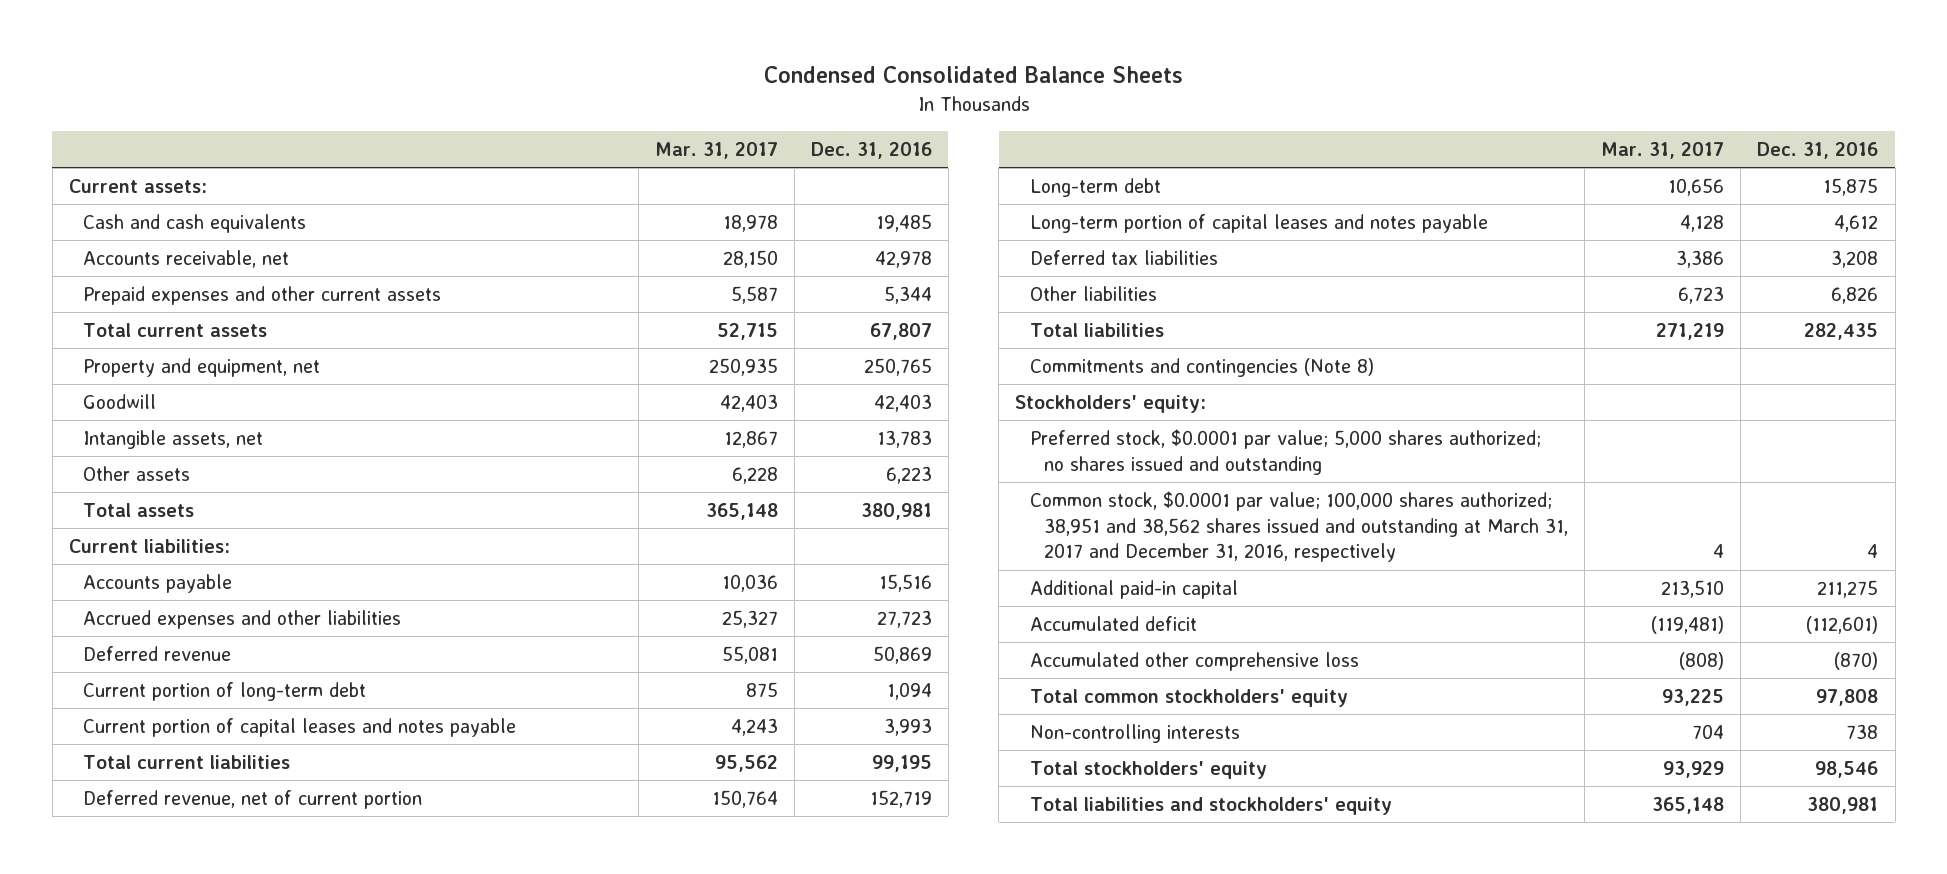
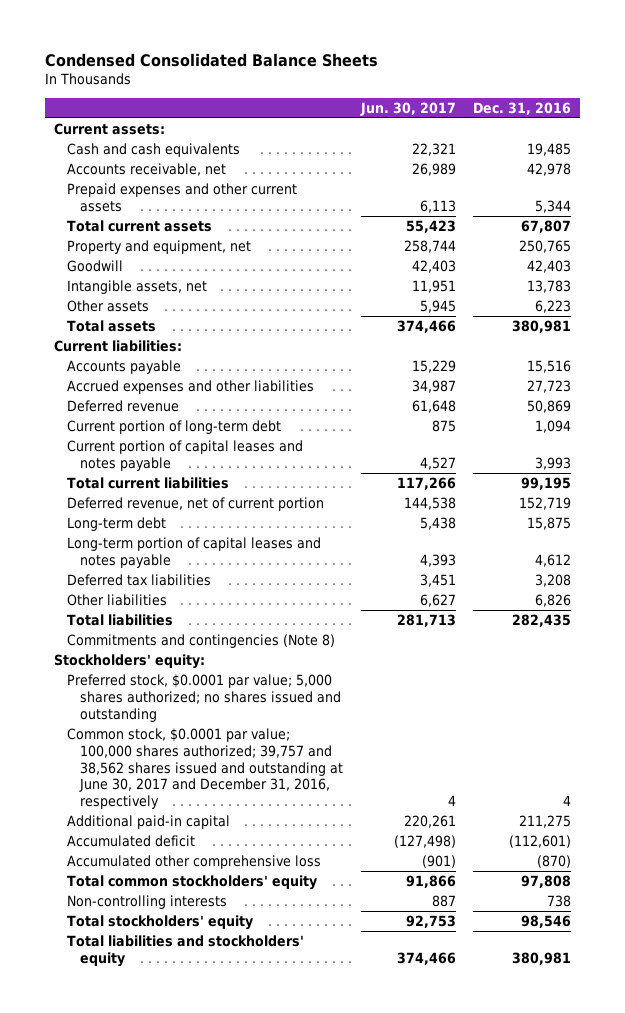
[654,141,778,159] Mar. 31, 2017 -> none
none -> [359,101,456,116] Jun. 30, 2017
[1029,490,1569,563] Common stock, $0.0001 par value; 100,000 shares authorized; 38,951 and 38,562 shares issued and outstanding at March 31, 2017 and December 31, 2016, respectively -> [67,728,344,810] Common stock, $0.0001 par value; 100,000 shares authorized; 39,757 and 38,562 shares issued and outstanding at June 30, 2017 and December 31, 2016, respectively

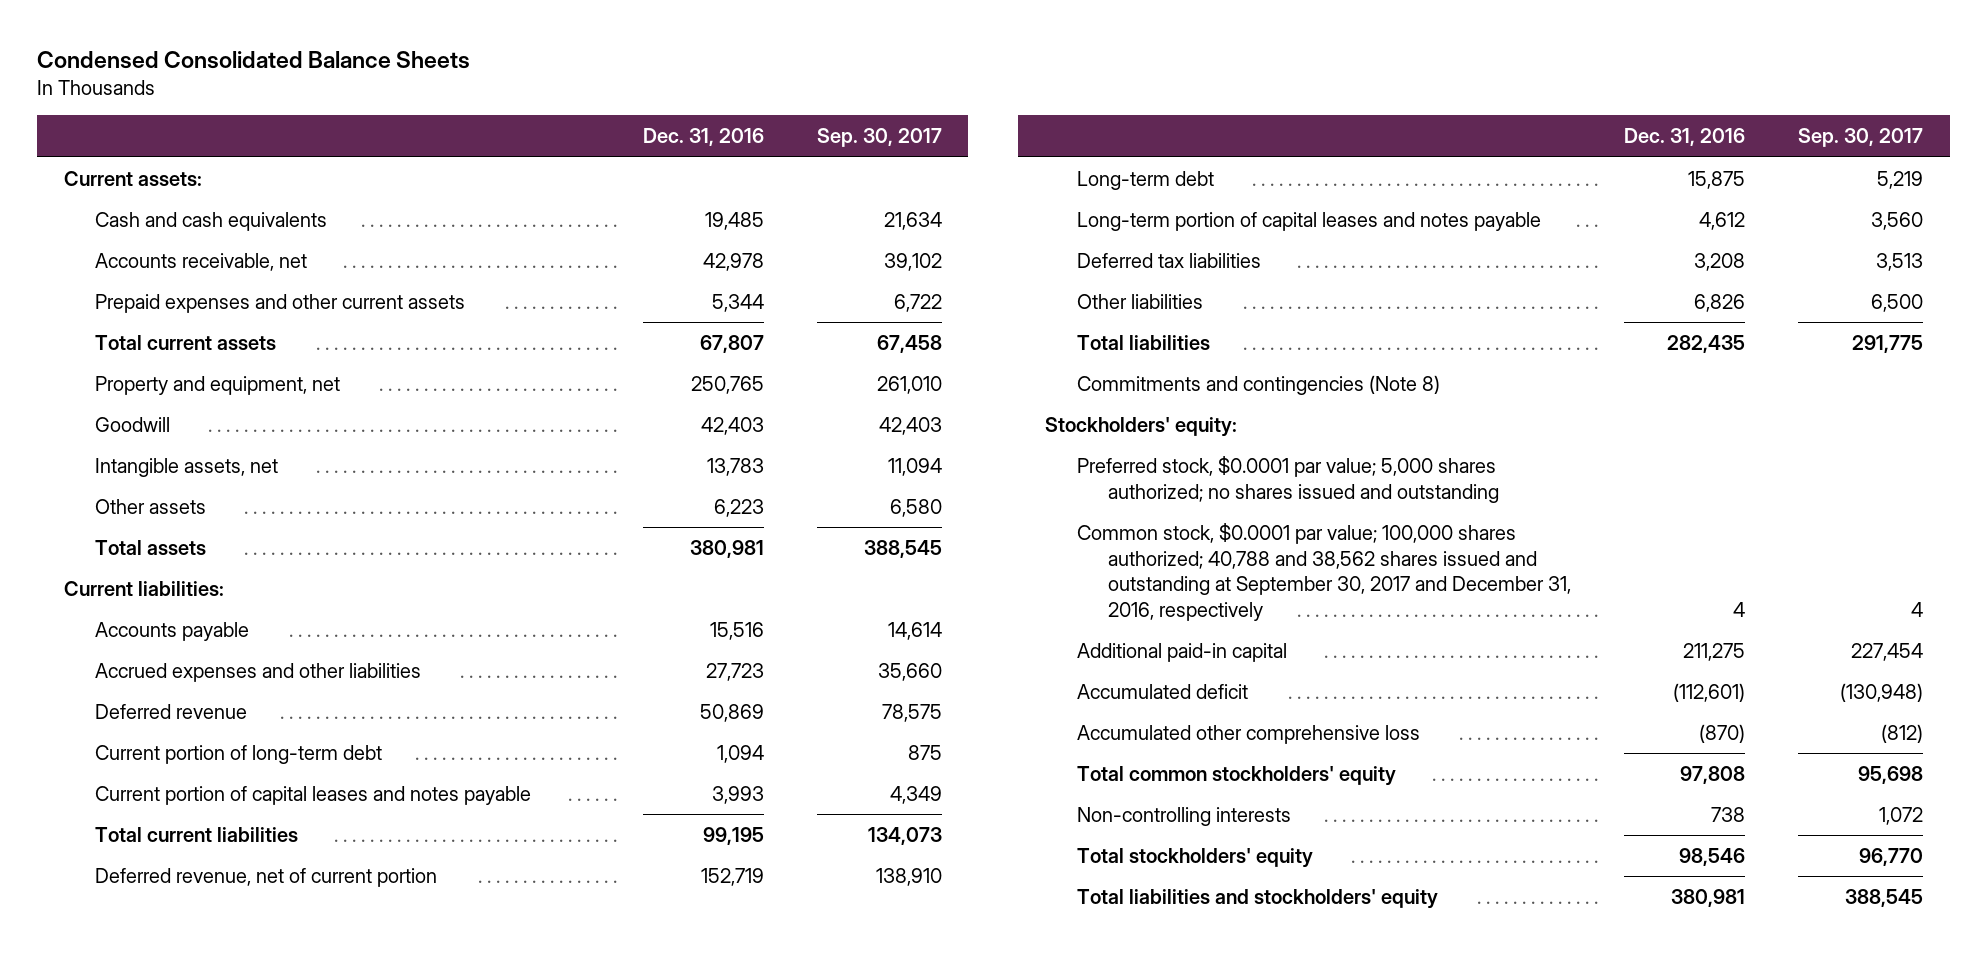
[359,101,456,116] Jun. 30, 2017 -> none
none -> [816,128,942,148] Sep. 30, 2017
[67,728,344,810] Common stock, $0.0001 par value; 100,000 shares authorized; 39,757 and 38,562 shares issued and outstanding at June 30, 2017 and December 31, 2016, respectively -> [1076,522,1572,622] Common stock, $0.0001 par value; 100,000 shares authorized; 40,788 and 38,562 shares issued and outstanding at September 30, 2017 and December 31, 2016, respectively

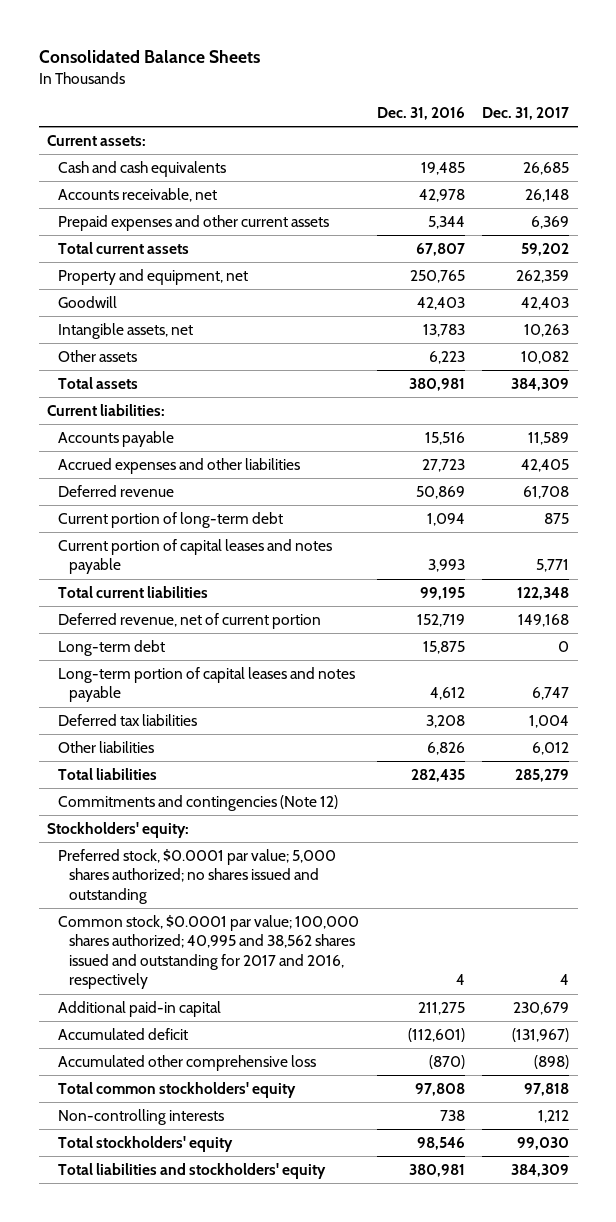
[37,51,471,70] Condensed Consolidated Balance Sheets -> [38,49,260,63] Consolidated Balance Sheets
[816,128,942,148] Sep. 30, 2017 -> none
none -> [481,106,569,120] Dec. 31, 2017
[1076,374,1440,395] Commitments and contingencies (Note 8) -> [58,795,339,812] Commitments and contingencies (Note 12)
[1076,522,1572,622] Common stock, $0.0001 par value; 100,000 shares authorized; 40,788 and 38,562 shares issued and outstanding at September 30, 2017 and December 31, 2016, respectively -> [58,915,360,990] Common stock, $0.0001 par value; 100,000 shares authorized; 40,995 and 38,562 shares issued and outstanding for 2017 and 2016, respectively

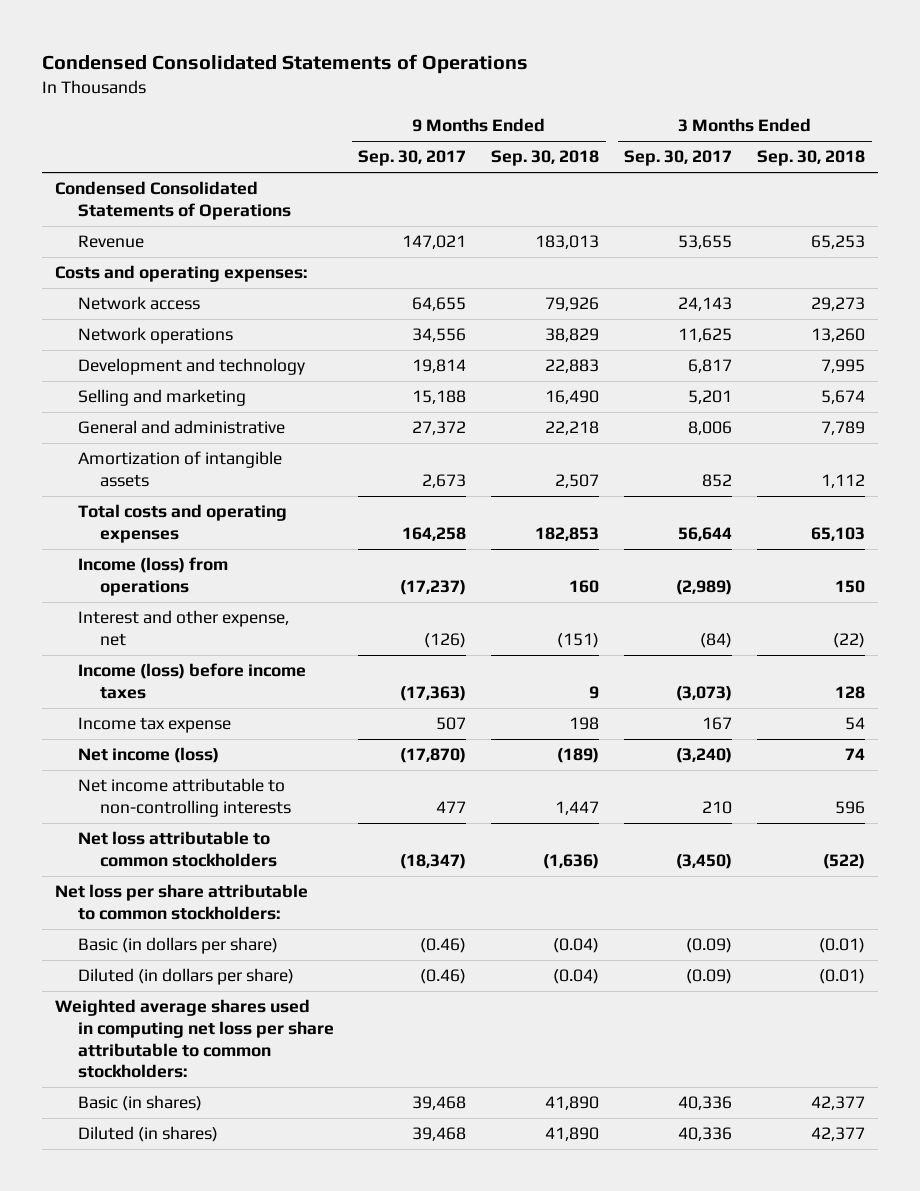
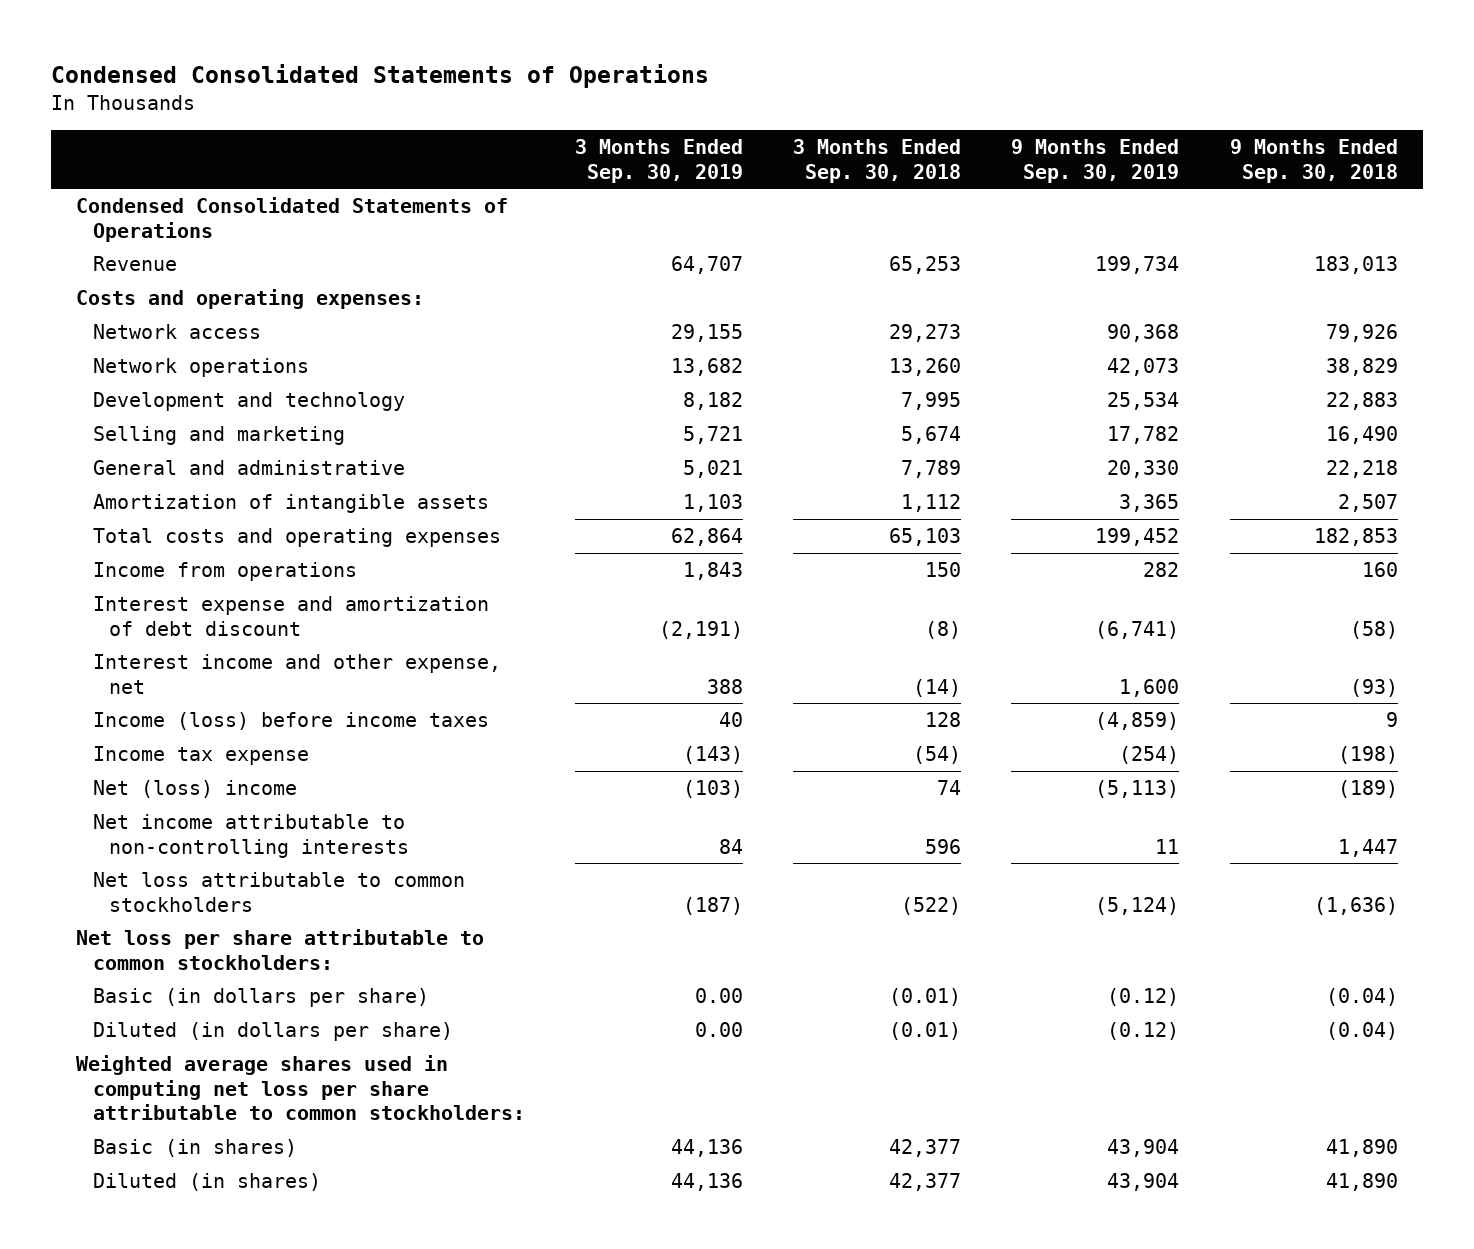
[358,150,467,167] Sep. 30, 2017 -> none
[624,150,733,167] Sep. 30, 2017 -> none
none -> [574,139,743,183] 3 Months Ended Sep. 30, 2019
none -> [1011,139,1180,183] 9 Months Ended Sep. 30, 2019
[77,557,228,596] Income (loss) from operations -> [92,562,357,582] Income from operations
none -> [92,596,489,636] Interest expense and amortization of debt discount
[77,610,289,646] Interest and other expense, net -> [92,654,501,694] Interest income and other expense, net
[557,632,600,648] (151) -> [1349,678,1398,697] (93)
[833,632,866,648] (22) -> [913,678,962,697] (14)
[569,717,600,731] 198 -> [1337,746,1398,765] (198)
[845,717,866,731] 54 -> [913,746,962,765] (54)
[77,747,219,764] Net income (loss) -> [92,780,297,799] Net (loss) income

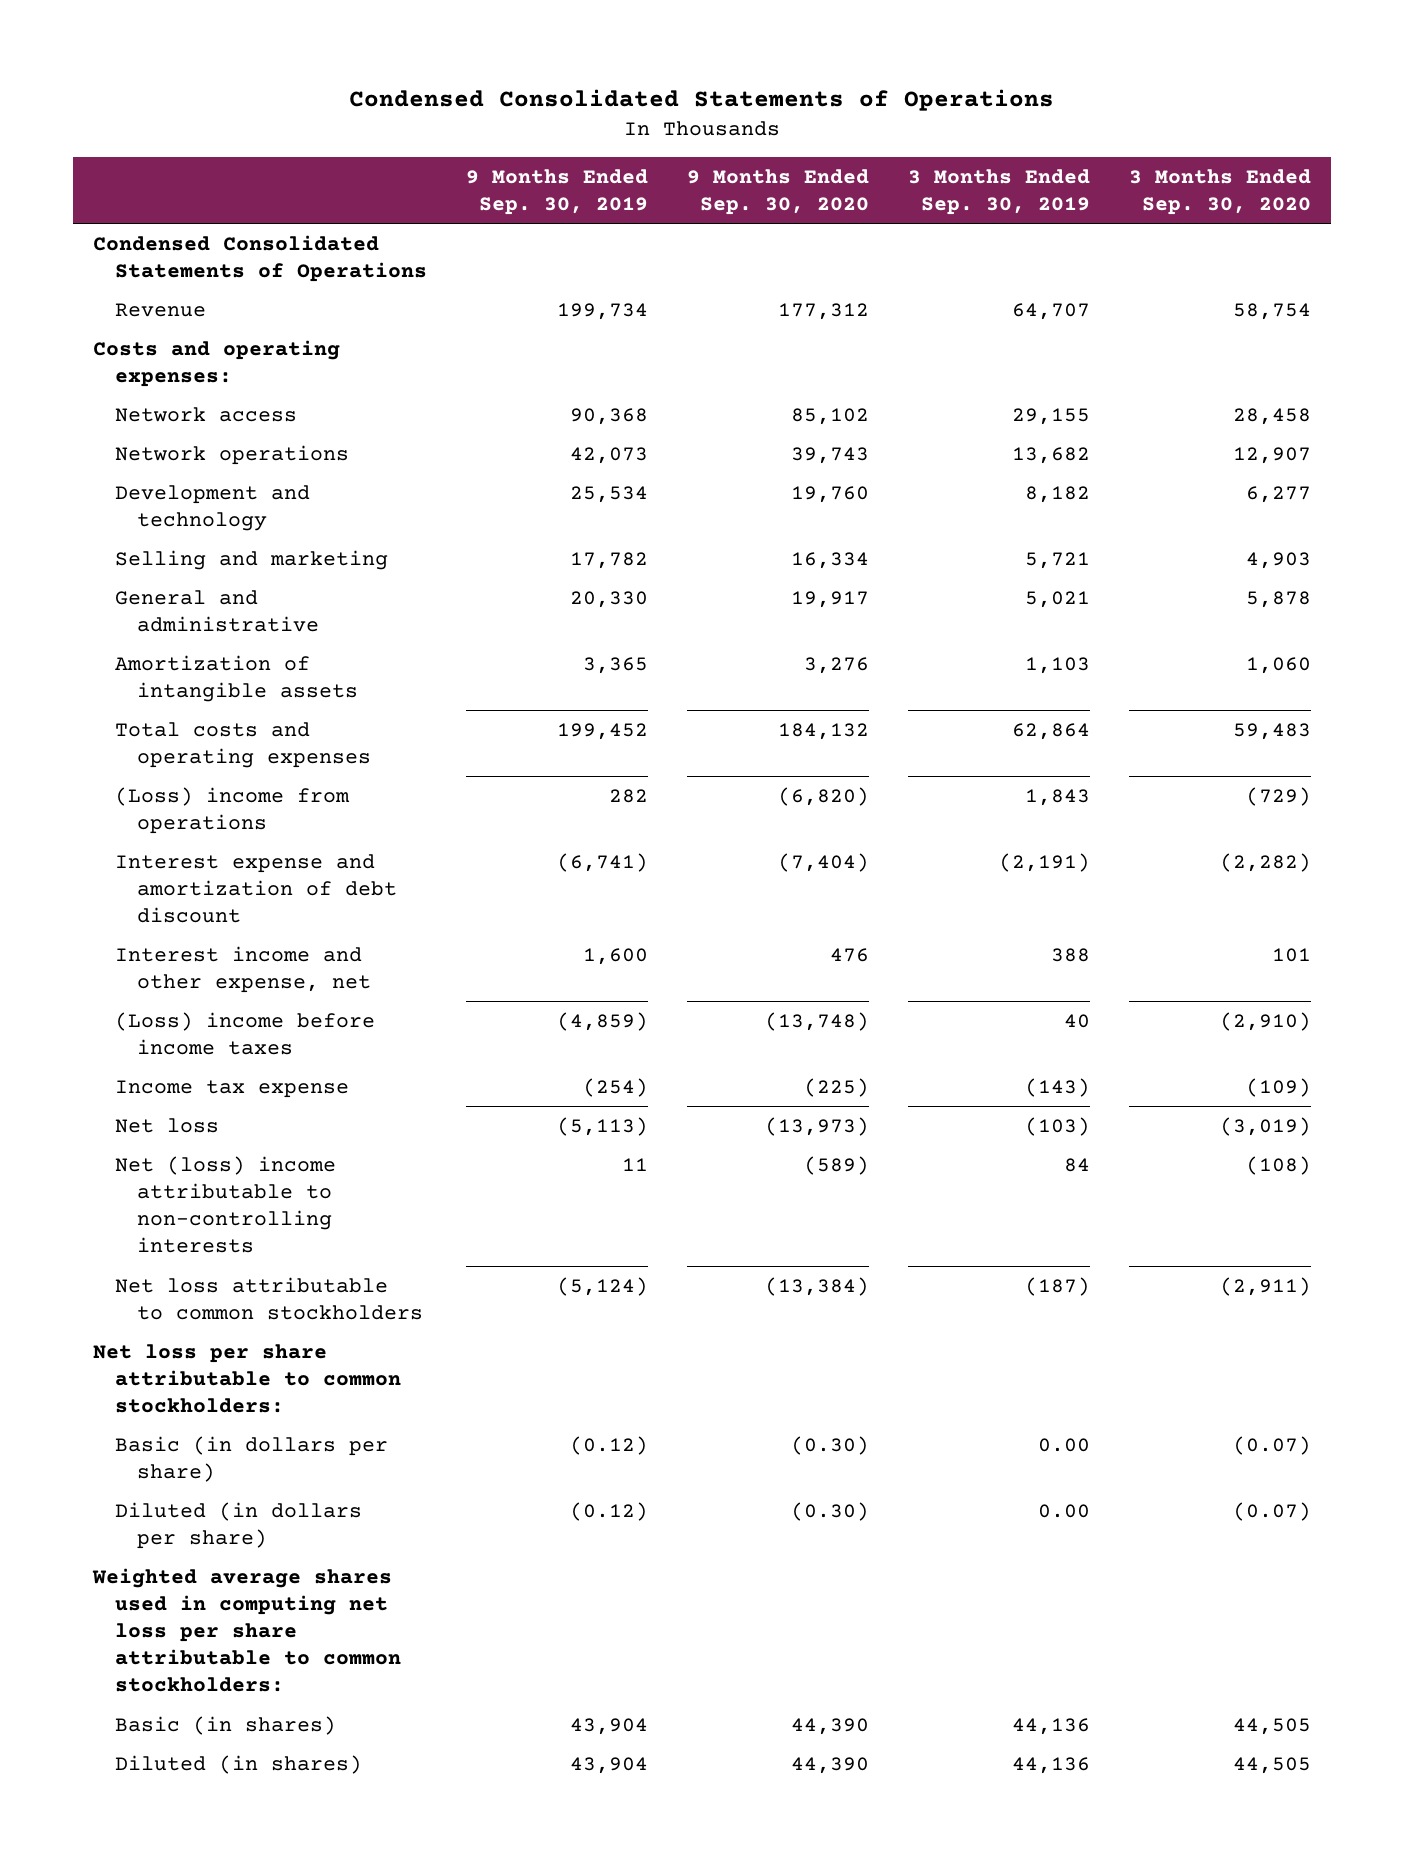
[793,139,962,183] 3 Months Ended Sep. 30, 2018 -> none
[1229,139,1398,183] 9 Months Ended Sep. 30, 2018 -> none
none -> [687,168,870,215] 9 Months Ended Sep. 30, 2020
none -> [1129,168,1312,215] 3 Months Ended Sep. 30, 2020
[92,562,357,582] Income from operations -> [114,786,350,834] (Loss) income from operations
[92,712,489,731] Income (loss) before income taxes -> [114,1011,375,1055] (Loss) income before income taxes
[92,780,297,799] Net (loss) income -> [114,1117,219,1133] Net loss
[92,814,409,858] Net income attributable to non-controlling interests -> [114,1155,336,1253] Net (loss) income attributable to non-controlling interests

